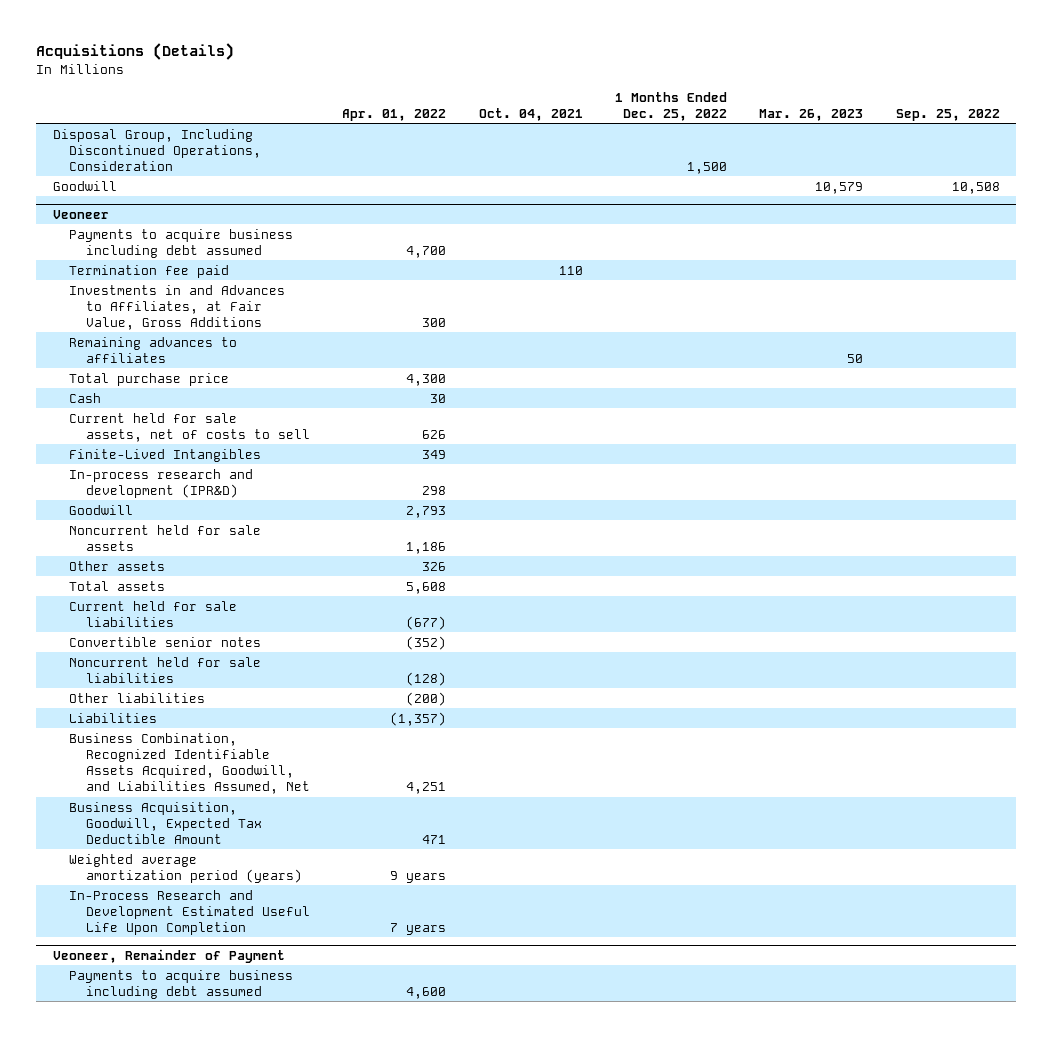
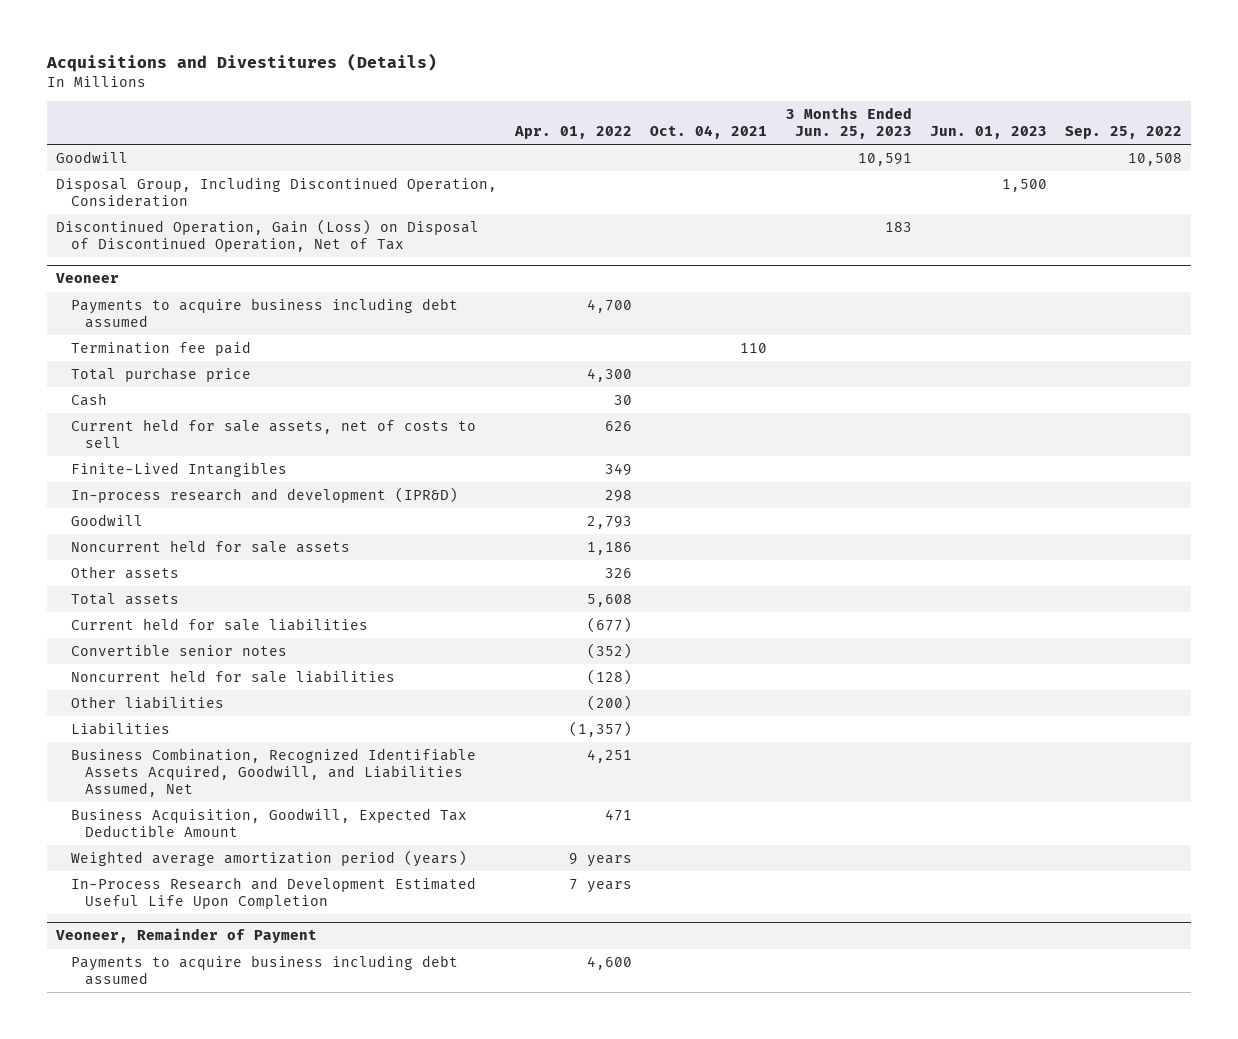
[36,43,235,61] Acquisitions (Details) -> [45,53,437,73] Acquisitions and Divestitures (Details)
[614,91,727,121] 1 Months Ended Dec. 25, 2022 -> none
[759,108,864,121] Mar. 26, 2023 -> none
none -> [785,106,912,140] 3 Months Ended Jun. 25, 2023
none -> [929,126,1047,140] Jun. 01, 2023
[52,128,262,171] Disposal Group, Including Discontinued Operations, Consideration -> none
none -> [55,176,497,208] Disposal Group, Including Discontinued Operation, Consideration
none -> [55,218,479,253] Discontinued Operation, Gain (Loss) on Disposal of Discontinued Operation, Net of Tax
[69,284,286,330] Investments in and Advances to Affiliates, at Fair Value, Gross Additions -> none
[69,336,238,363] Remaining advances to affiliates -> none

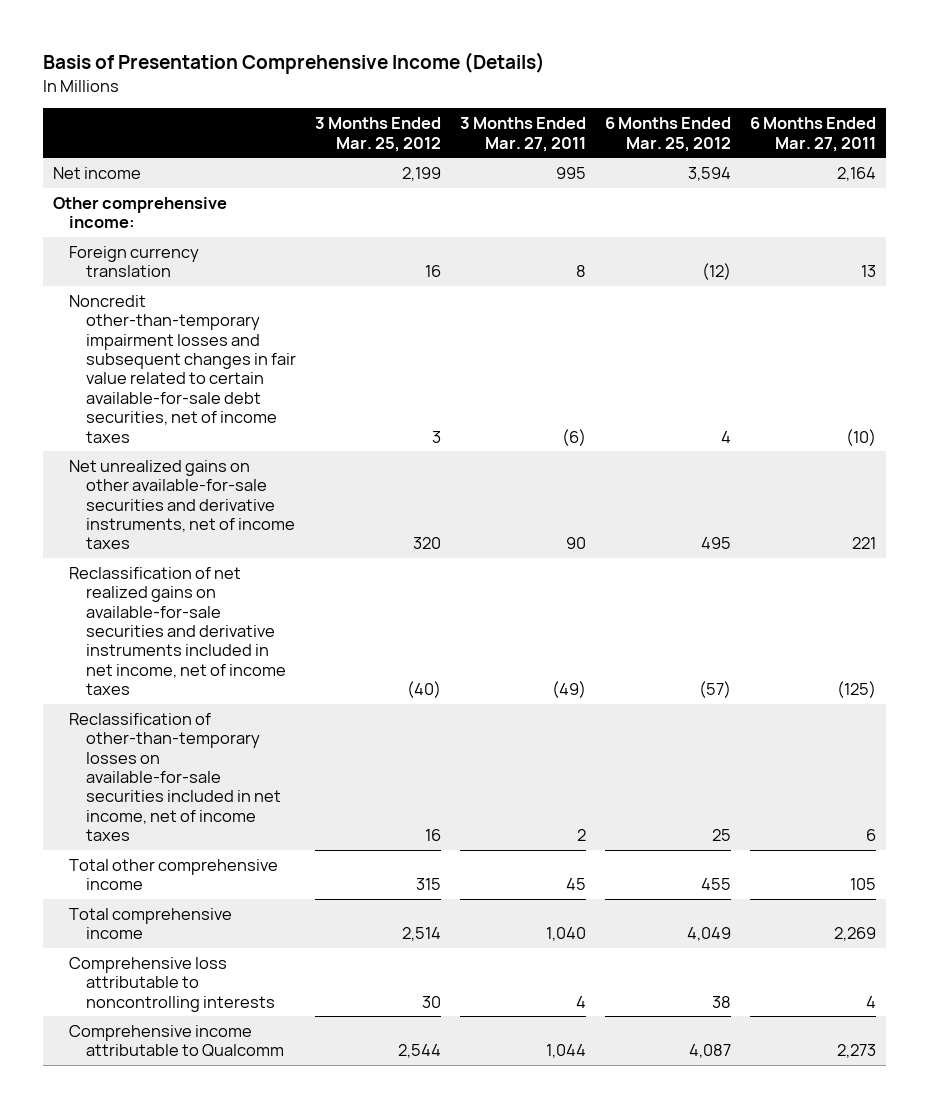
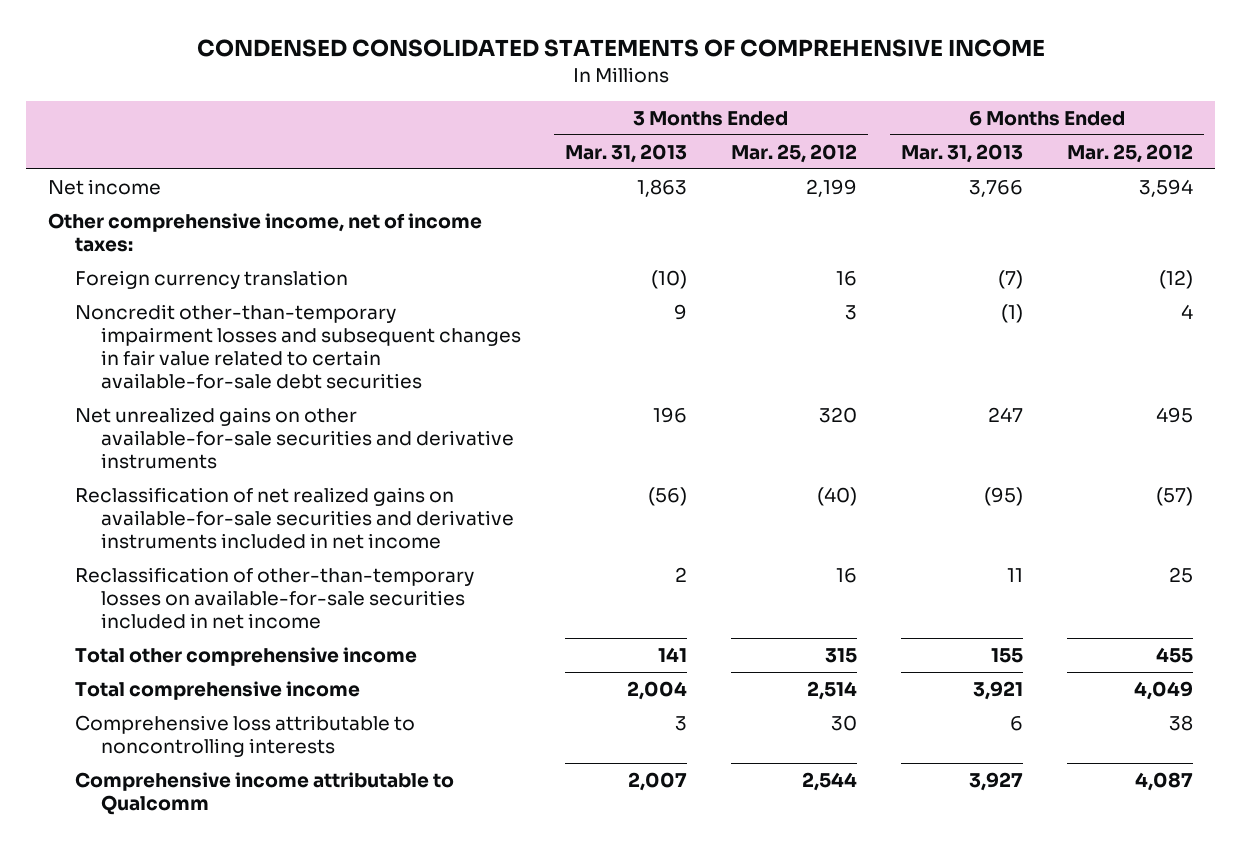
[43,52,546,75] Basis of Presentation Comprehensive Income (Details) -> [196,38,1045,57] CONDENSED CONSOLIDATED STATEMENTS OF COMPREHENSIVE INCOME
[460,117,587,152] 3 Months Ended Mar. 27, 2011 -> none
[750,117,877,152] 6 Months Ended Mar. 27, 2011 -> none
none -> [565,143,688,163] Mar. 31, 2013
none -> [901,143,1024,163] Mar. 31, 2013
[52,196,227,229] Other comprehensive income: -> [47,212,482,253] Other comprehensive income, net of income taxes:
[69,294,297,443] Noncredit other-than-temporary impairment losses and subsequent changes in fair value related to certain available-for-sale debt securities, net of income taxes -> [74,303,522,390] Noncredit other-than-temporary impairment losses and subsequent changes in fair value related to certain available-for-sale debt securities
[69,459,296,550] Net unrealized gains on other available-for-sale securities and derivative instruments, net of income taxes -> [74,406,515,470] Net unrealized gains on other available-for-sale securities and derivative instruments
[69,566,287,696] Reclassification of net realized gains on available-for-sale securities and derivative instruments included in net income, net of income taxes -> [74,486,515,550] Reclassification of net realized gains on available-for-sale securities and derivative instruments included in net income
[69,712,282,842] Reclassification of other-than-temporary losses on available-for-sale securities included in net income, net of income taxes -> [74,566,474,630] Reclassification of other-than-temporary losses on available-for-sale securities included in net income

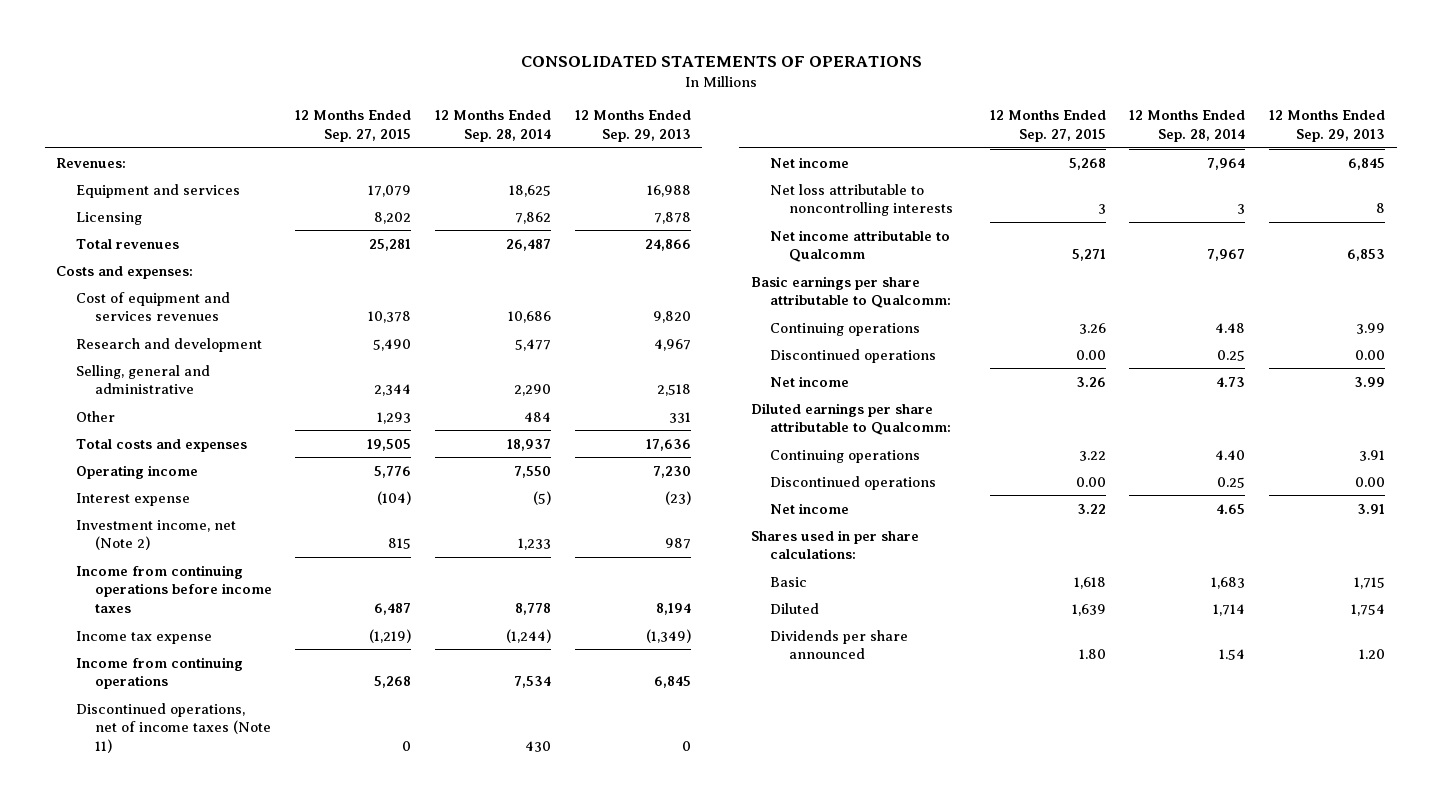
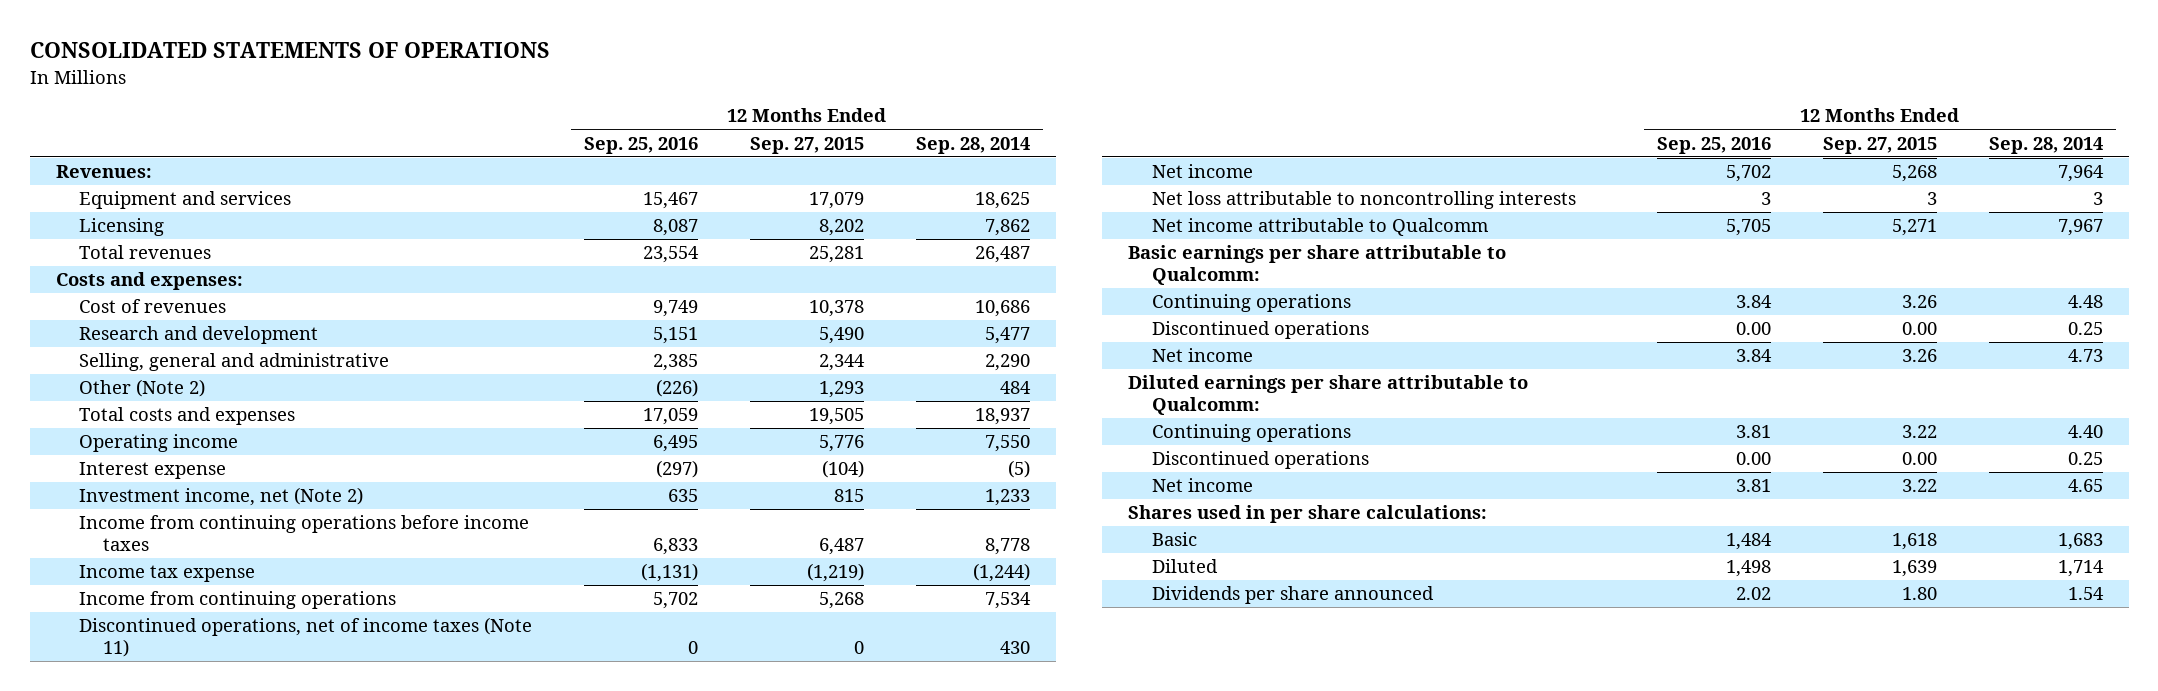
[574,110,691,143] 12 Months Ended Sep. 29, 2013 -> none
none -> [584,136,699,154] Sep. 25, 2016
[75,291,230,322] Cost of equipment and services revenues -> [79,299,227,314] Cost of revenues
[75,410,115,422] Other -> [79,379,206,398] Other (Note 2)

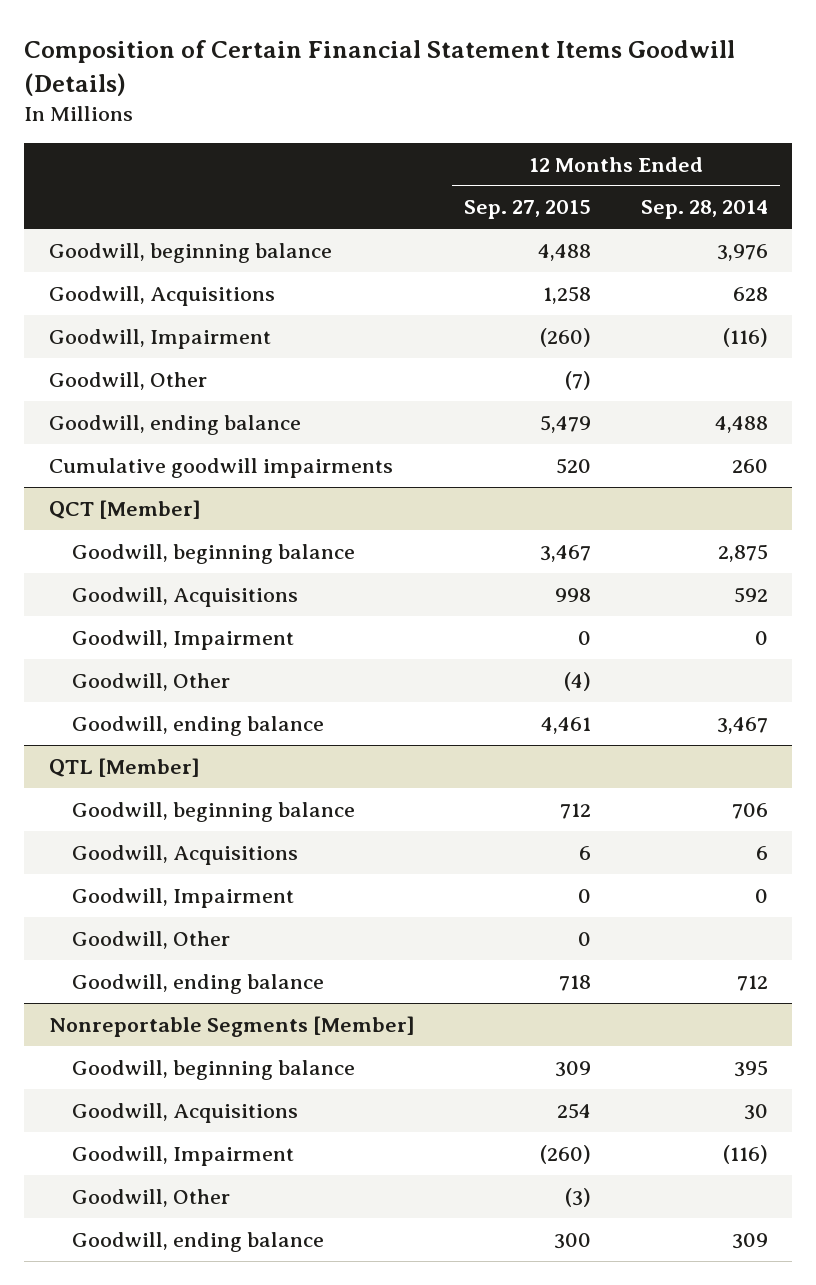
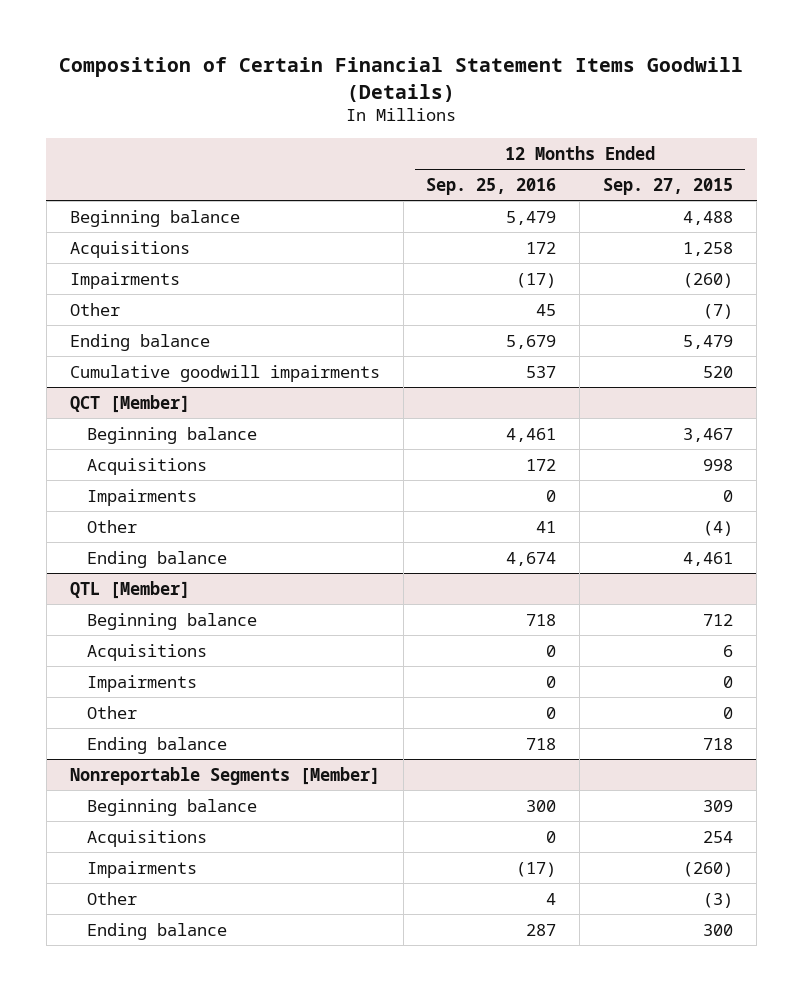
[640,200,768,220] Sep. 28, 2014 -> none
none -> [426,177,557,195] Sep. 25, 2016
[48,242,332,263] Goodwill, beginning balance -> [69,209,240,227] Beginning balance
[48,285,275,306] Goodwill, Acquisitions -> [69,240,190,258] Acquisitions
[48,328,271,349] Goodwill, Impairment -> [69,271,180,289] Impairments
[48,371,207,390] Goodwill, Other -> [69,302,120,316] Other
[48,414,301,435] Goodwill, ending balance -> [69,333,210,351] Ending balance
[71,543,355,564] Goodwill, beginning balance -> [86,426,257,444] Beginning balance
[71,586,298,607] Goodwill, Acquisitions -> [86,457,207,475] Acquisitions
[71,629,294,650] Goodwill, Impairment -> [86,488,197,506] Impairments
[71,672,230,691] Goodwill, Other -> [86,519,137,533] Other
[71,715,324,736] Goodwill, ending balance -> [86,550,227,568] Ending balance
[71,801,355,822] Goodwill, beginning balance -> [86,612,257,630] Beginning balance
[71,844,298,865] Goodwill, Acquisitions -> [86,643,207,661] Acquisitions
[71,887,294,908] Goodwill, Impairment -> [86,674,197,692] Impairments
[71,930,230,949] Goodwill, Other -> [86,705,137,719] Other
[71,973,324,994] Goodwill, ending balance -> [86,736,227,754] Ending balance
[71,1059,355,1080] Goodwill, beginning balance -> [86,798,257,816] Beginning balance
[71,1102,298,1123] Goodwill, Acquisitions -> [86,829,207,847] Acquisitions
[71,1145,294,1166] Goodwill, Impairment -> [86,860,197,878] Impairments
[71,1188,230,1207] Goodwill, Other -> [86,891,137,905] Other
[71,1231,324,1252] Goodwill, ending balance -> [86,922,227,940] Ending balance

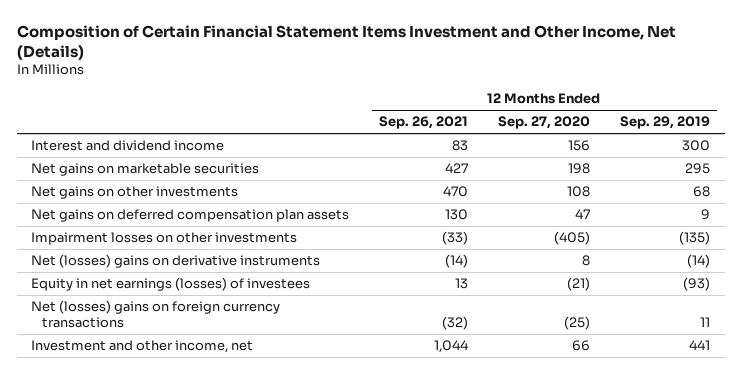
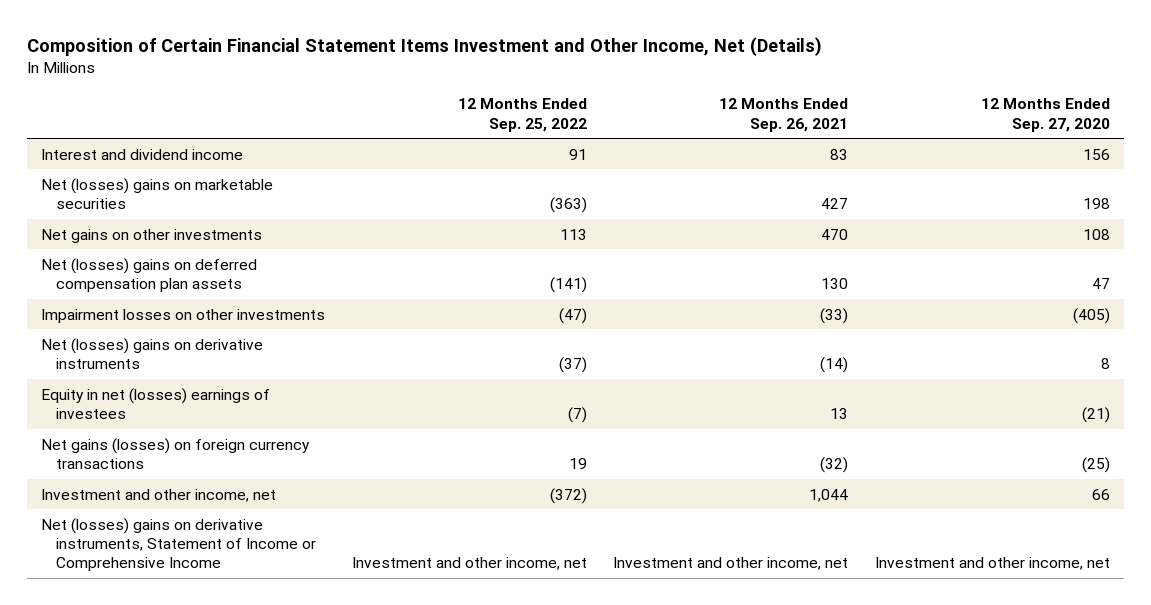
[619,116,710,130] Sep. 29, 2019 -> none
none -> [457,98,587,132] 12 Months Ended Sep. 25, 2022
[31,163,260,177] Net gains on marketable securities -> [40,177,273,209] Net (losses) gains on marketable securities
[31,209,350,223] Net gains on deferred compensation plan assets -> [40,257,257,292] Net (losses) gains on deferred compensation plan assets
[31,277,311,292] Equity in net earnings (losses) of investees -> [40,387,270,419] Equity in net (losses) earnings of investees
[31,300,281,329] Net (losses) gains on foreign currency transactions -> [40,437,310,469] Net gains (losses) on foreign currency transactions
none -> [40,517,317,572] Net (losses) gains on derivative instruments, Statement of Income or Comprehensive Income

